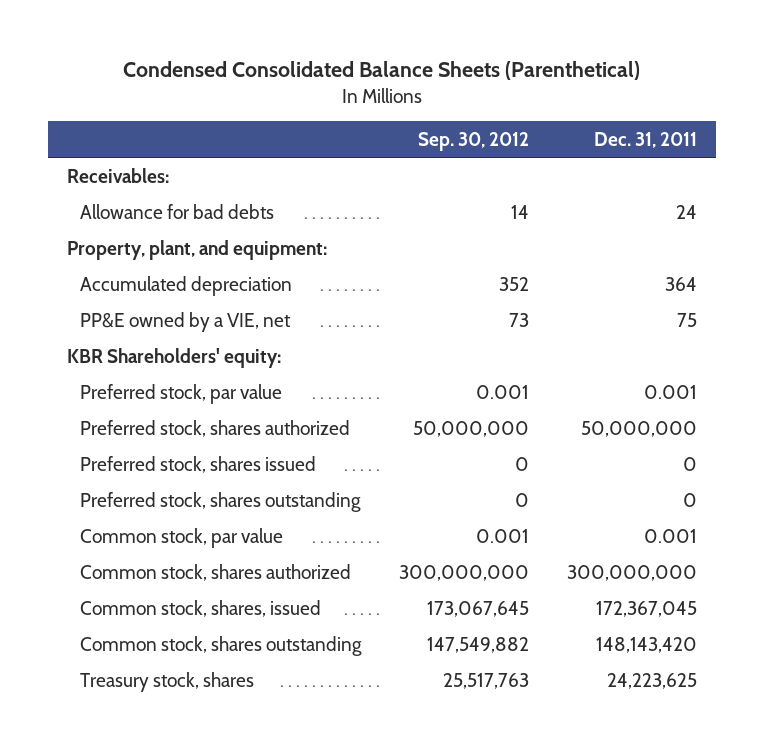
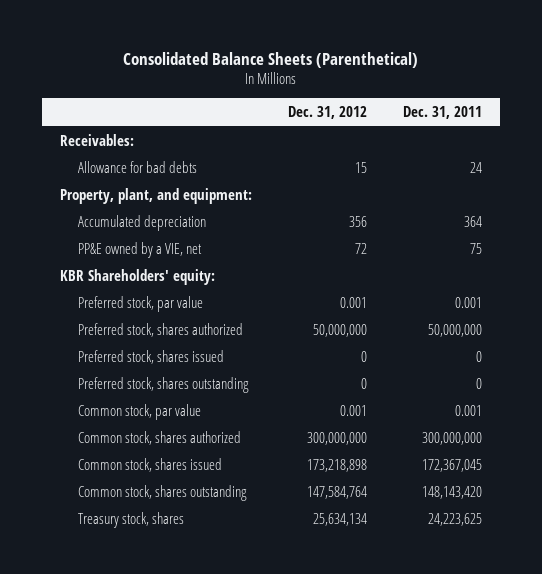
[122,61,640,81] Condensed Consolidated Balance Sheets (Parenthetical) -> [123,51,419,68] Consolidated Balance Sheets (Parenthetical)
[417,131,529,151] Sep. 30, 2012 -> none
none -> [288,106,368,120] Dec. 31, 2012
[80,599,322,617] Common stock, shares, issued -> [77,457,222,472] Common stock, shares issued

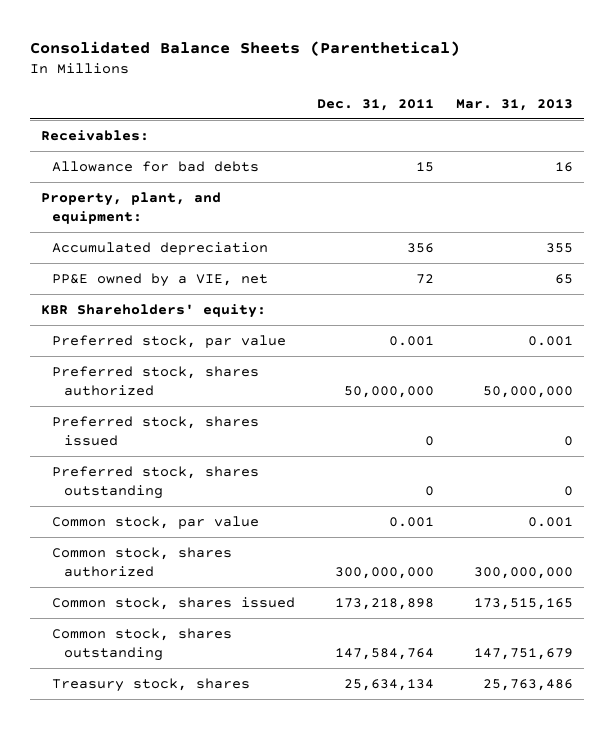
[288,106,368,120] Dec. 31, 2012 -> none
none -> [455,98,573,111] Mar. 31, 2013
[469,161,482,173] 24 -> [415,161,434,172] 15
[463,215,482,227] 364 -> [406,242,434,253] 356
[469,242,482,254] 75 -> [415,273,434,284] 72
[421,458,482,472] 172,367,045 -> [334,597,434,610] 173,218,898
[421,485,482,499] 148,143,420 -> [334,648,434,661] 147,584,764
[427,512,482,526] 24,223,625 -> [343,678,434,691] 25,634,134

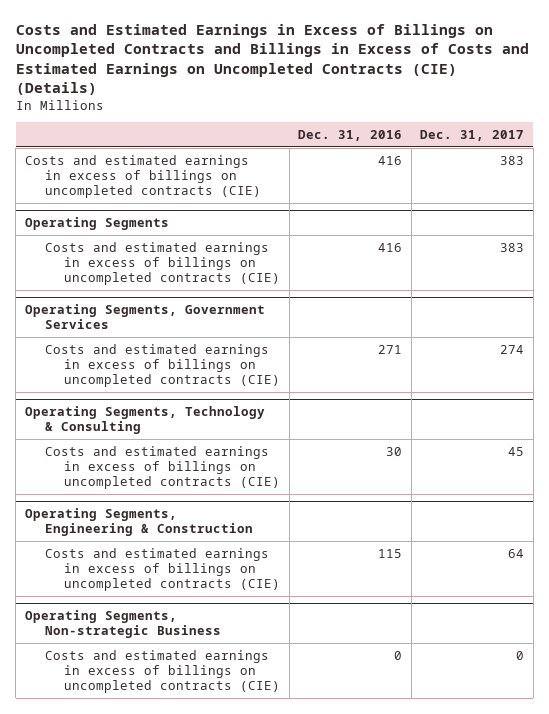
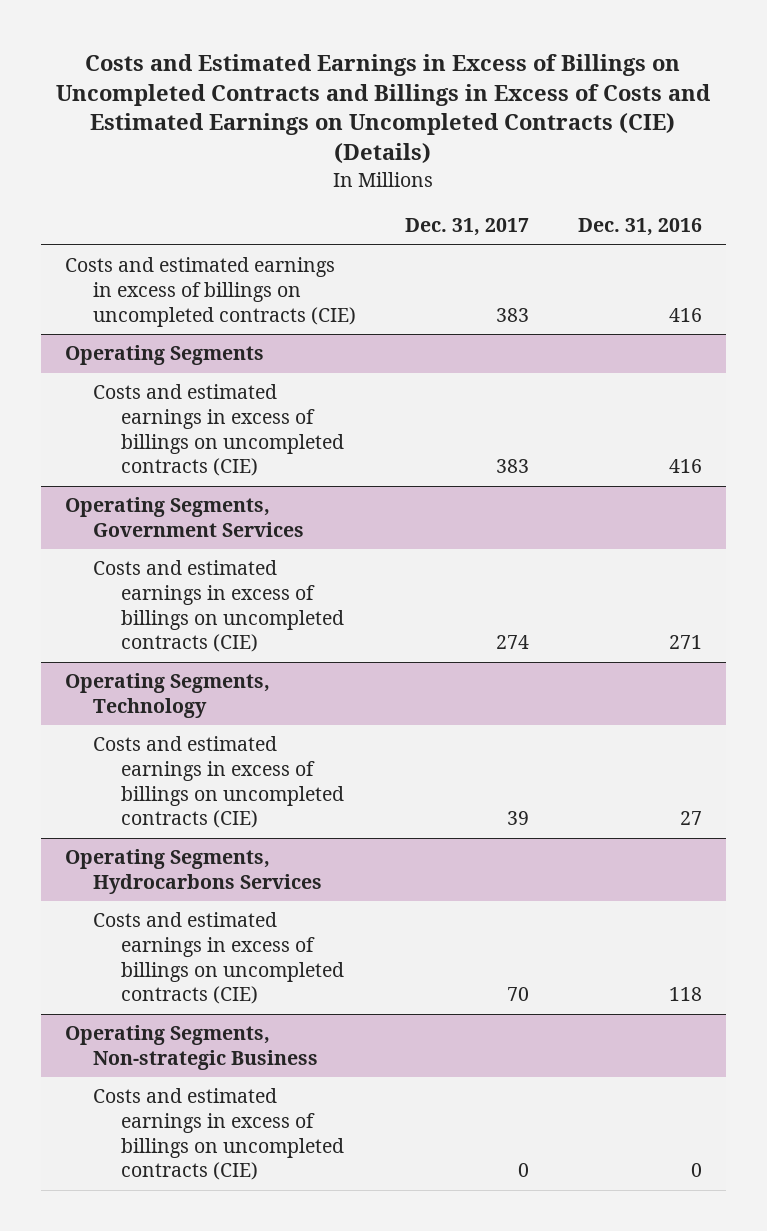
[24,508,253,537] Operating Segments, Engineering & Construction -> none
[24,406,265,435] Operating Segments, Technology & Consulting -> [65,673,271,718] Operating Segments, Technology
[386,446,403,456] 30 -> [679,811,702,826] 27
[508,446,525,456] 45 -> [507,811,530,826] 39
none -> [65,849,323,894] Operating Segments, Hydrocarbons Services
[378,548,403,558] 115 -> [668,987,702,1002] 118
[508,548,525,558] 64 -> [507,987,530,1002] 70

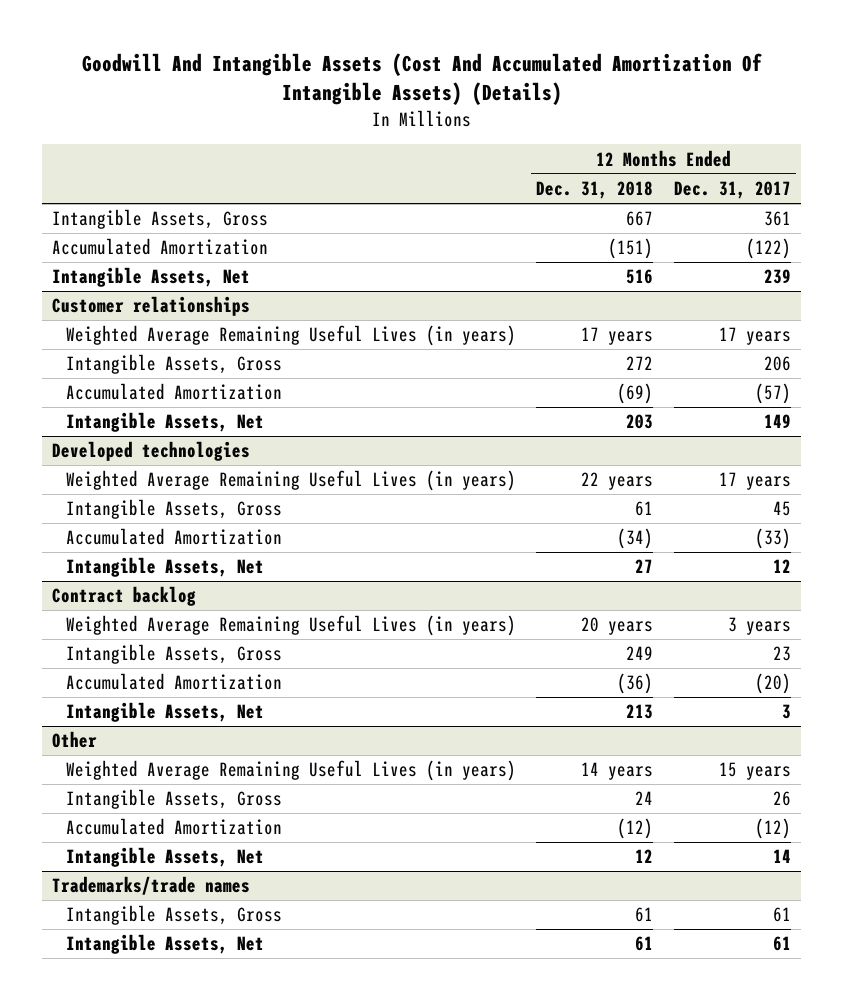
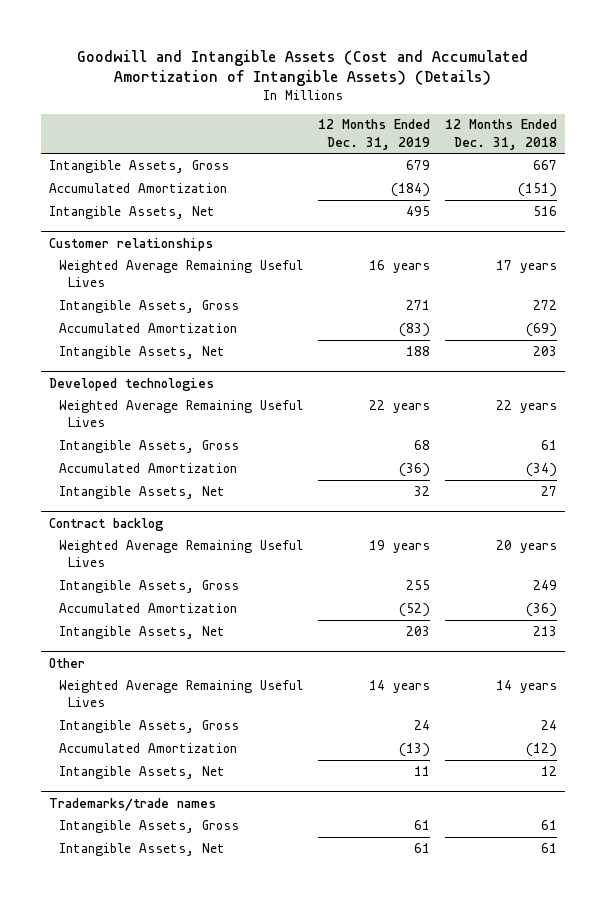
[81,53,762,106] Goodwill And Intangible Assets (Cost And Accumulated Amortization Of Intangible Assets) (Details) -> [77,49,529,87] Goodwill and Intangible Assets (Cost and Accumulated Amortization of Intangible Assets) (Details)
[673,181,791,200] Dec. 31, 2017 -> none
none -> [317,119,430,150] 12 Months Ended Dec. 31, 2019
[65,325,516,347] Weighted Average Remaining Useful Lives (in years) -> [58,259,303,288] Weighted Average Remaining Useful Lives
[65,470,516,492] Weighted Average Remaining Useful Lives (in years) -> [58,399,303,428] Weighted Average Remaining Useful Lives
[65,615,516,637] Weighted Average Remaining Useful Lives (in years) -> [58,539,303,568] Weighted Average Remaining Useful Lives
[65,760,516,782] Weighted Average Remaining Useful Lives (in years) -> [58,679,303,708] Weighted Average Remaining Useful Lives

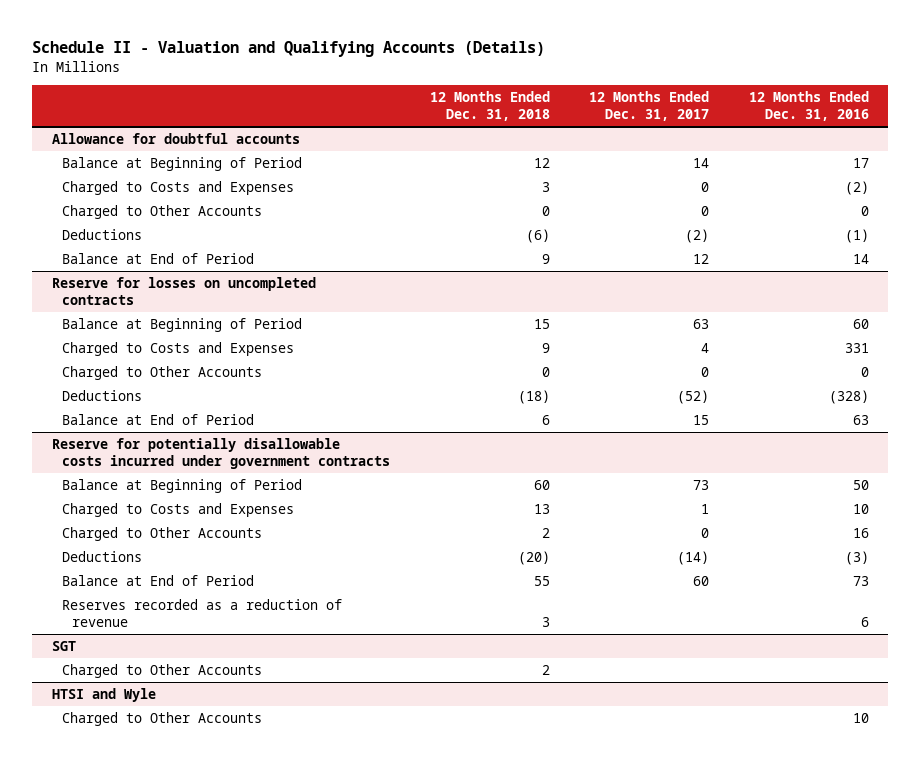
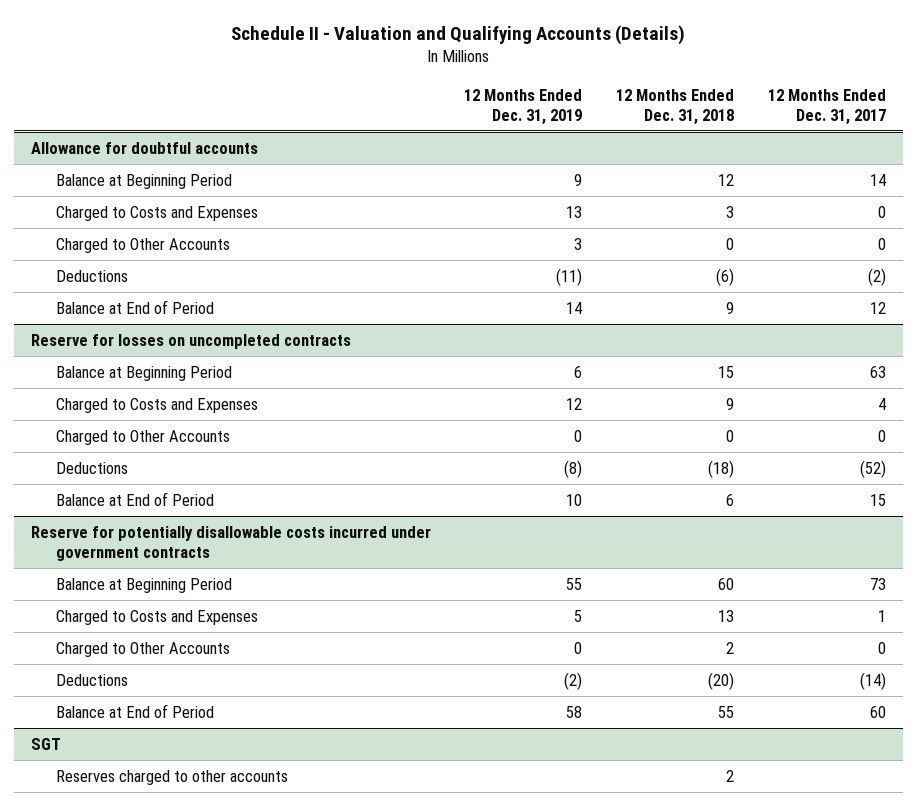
[748,91,869,121] 12 Months Ended Dec. 31, 2016 -> none
none -> [464,88,583,126] 12 Months Ended Dec. 31, 2019
[61,156,302,171] Balance at Beginning of Period -> [56,173,233,189] Balance at Beginning Period
[61,317,302,332] Balance at Beginning of Period -> [56,365,233,381] Balance at Beginning Period
[61,478,302,493] Balance at Beginning of Period -> [56,577,233,593] Balance at Beginning Period
[61,598,342,627] Reserves recorded as a reduction of revenue -> none
[52,687,157,702] HTSI and Wyle -> none
[61,711,262,726] Charged to Other Accounts -> none
[61,663,262,678] Charged to Other Accounts -> [56,769,289,785] Reserves charged to other accounts

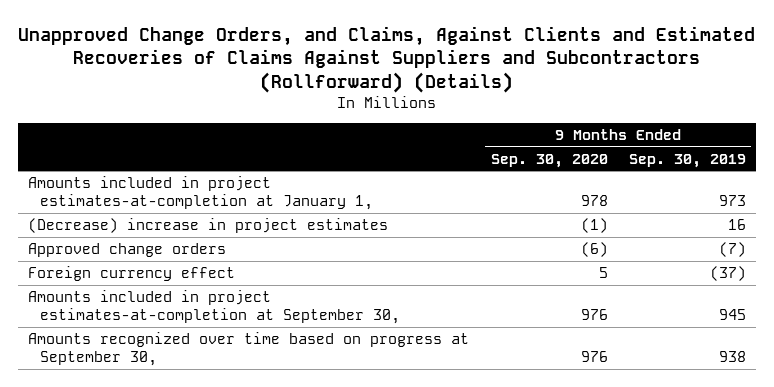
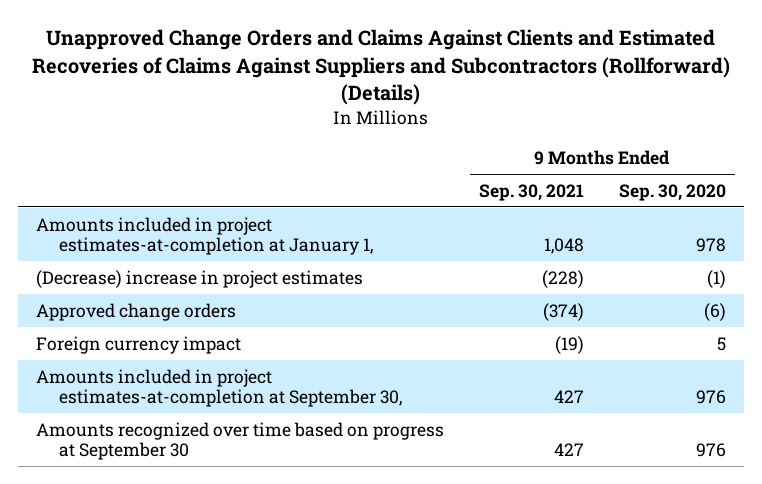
[18,26,756,93] Unapproved Change Orders, and Claims, Against Clients and Estimated Recoveries of Claims Against Suppliers and Subcontractors (Rollforward) (Details) -> [31,29,730,105] Unapproved Change Orders and Claims Against Clients and Estimated Recoveries of Claims Against Suppliers and Subcontractors (Rollforward) (Details)
[628,153,746,168] Sep. 30, 2019 -> none
none -> [478,183,584,201] Sep. 30, 2021
[28,266,236,282] Foreign currency effect -> [35,335,241,354] Foreign currency impact
[28,332,470,367] Amounts recognized over time based on progress at September 30, -> [35,421,444,461] Amounts recognized over time based on progress at September 30

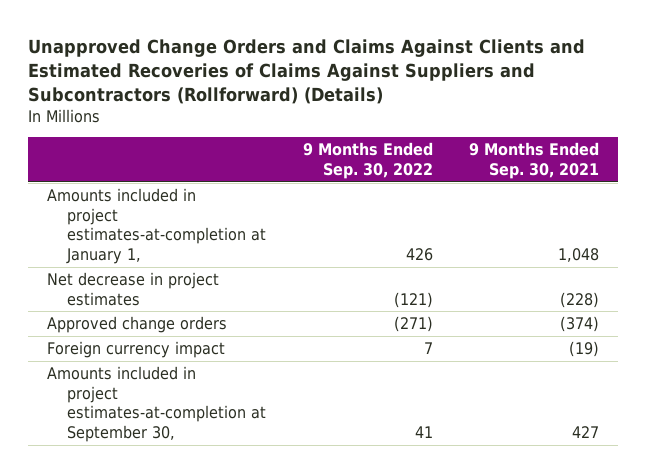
[619,183,727,201] Sep. 30, 2020 -> none
none -> [302,142,433,180] 9 Months Ended Sep. 30, 2022
[35,269,363,288] (Decrease) increase in project estimates -> [46,271,219,306] Net decrease in project estimates
[35,421,444,461] Amounts recognized over time based on progress at September 30 -> none

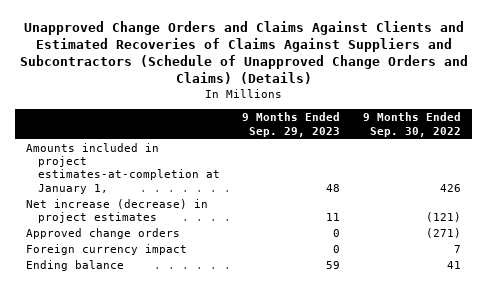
[28,38,586,104] Unapproved Change Orders and Claims Against Clients and Estimated Recoveries of Claims Against Suppliers and Subcontractors (Rollforward) (Details) -> [19,20,468,85] Unapproved Change Orders and Claims Against Clients and Estimated Recoveries of Claims Against Suppliers and Subcontractors (Schedule of Unapproved Change Orders and Claims) (Details)
[469,142,600,180] 9 Months Ended Sep. 30, 2021 -> none
none -> [242,112,341,137] 9 Months Ended Sep. 29, 2023
[46,271,219,306] Net decrease in project estimates -> [26,199,209,224] Net increase (decrease) in project estimates
[46,365,267,443] Amounts included in project estimates-at-completion at September 30, -> [26,260,125,272] Ending balance

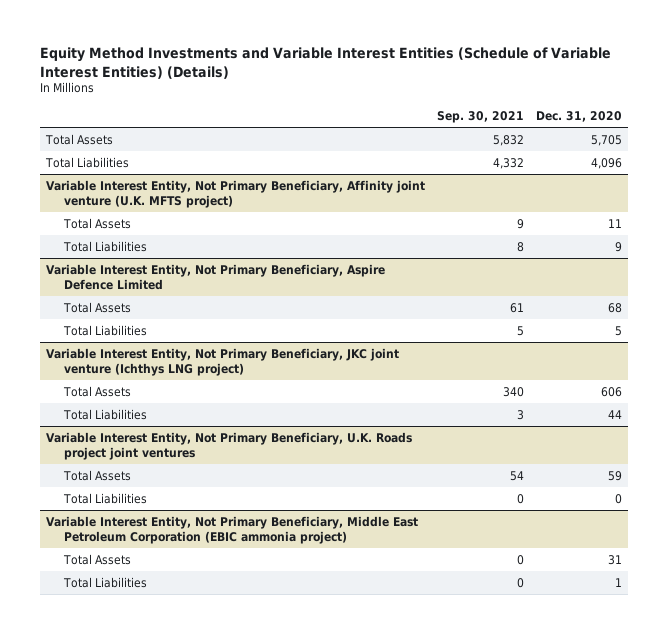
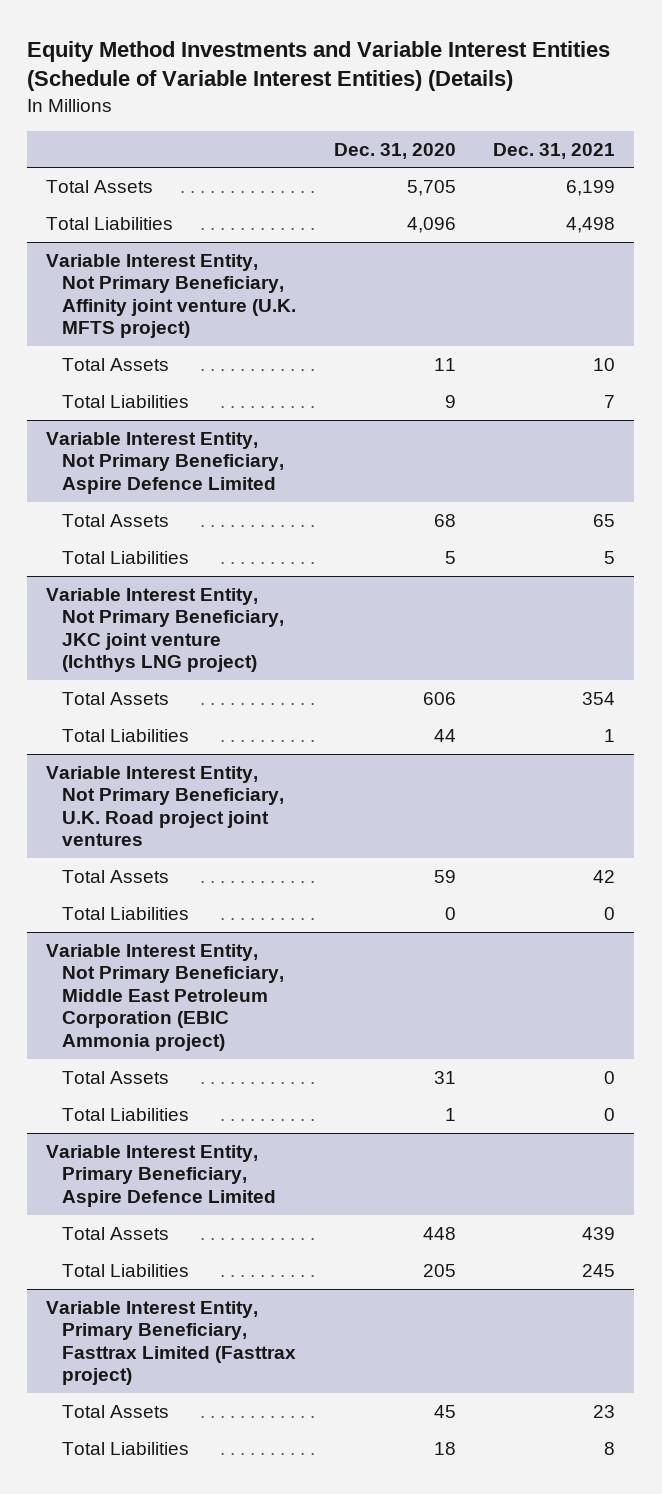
[437,110,525,123] Sep. 30, 2021 -> none
none -> [493,142,616,159] Dec. 31, 2021
[46,431,413,460] Variable Interest Entity, Not Primary Beneficiary, U.K. Roads project joint ventures -> [46,765,285,847] Variable Interest Entity, Not Primary Beneficiary, U.K. Road project joint ventures
[46,515,419,544] Variable Interest Entity, Not Primary Beneficiary, Middle East Petroleum Corporation (EBIC ammonia project) -> [46,943,285,1051] Variable Interest Entity, Not Primary Beneficiary, Middle East Petroleum Corporation (EBIC Ammonia project)
none -> [46,1144,277,1207] Variable Interest Entity, Primary Beneficiary, Aspire Defence Limited
none -> [62,1226,170,1240] Total Assets
none -> [62,1263,190,1277] Total Liabilities
none -> [46,1300,297,1386] Variable Interest Entity, Primary Beneficiary, Fasttrax Limited (Fasttrax project)
none -> [62,1404,170,1418] Total Assets
none -> [62,1441,190,1455] Total Liabilities

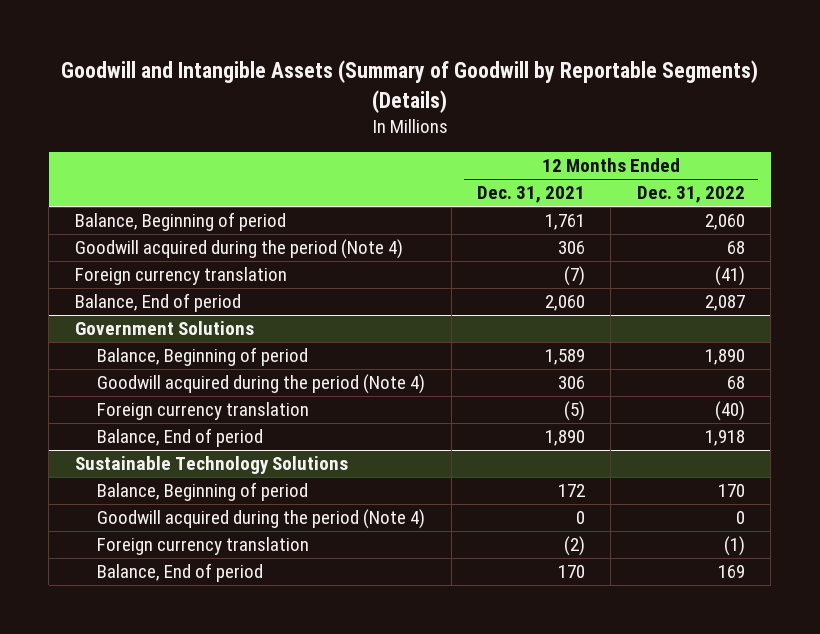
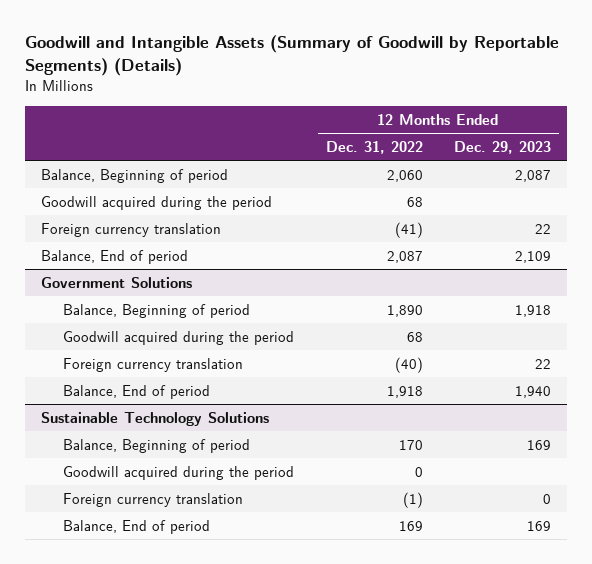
[477,186,586,204] Dec. 31, 2021 -> none
none -> [454,140,552,154] Dec. 29, 2023
[74,239,403,260] Goodwill acquired during the period (Note 4) -> [41,195,273,210] Goodwill acquired during the period
[97,374,426,395] Goodwill acquired during the period (Note 4) -> [62,330,294,345] Goodwill acquired during the period
[97,509,426,530] Goodwill acquired during the period (Note 4) -> [62,465,294,480] Goodwill acquired during the period

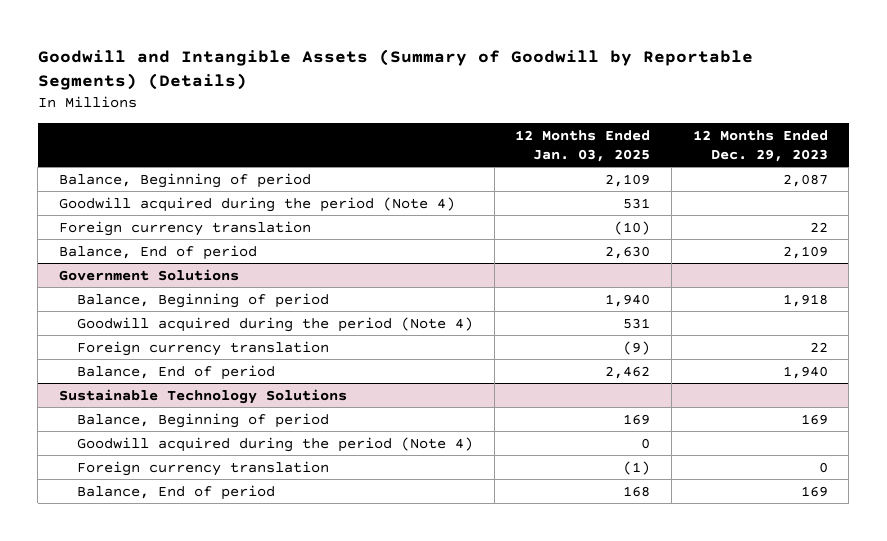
[325,140,423,154] Dec. 31, 2022 -> none
none -> [515,129,651,162] 12 Months Ended Jan. 03, 2025
[41,195,273,210] Goodwill acquired during the period -> [59,196,456,212] Goodwill acquired during the period (Note 4)
[62,330,294,345] Goodwill acquired during the period -> [77,316,474,332] Goodwill acquired during the period (Note 4)
[62,465,294,480] Goodwill acquired during the period -> [77,436,474,452] Goodwill acquired during the period (Note 4)

